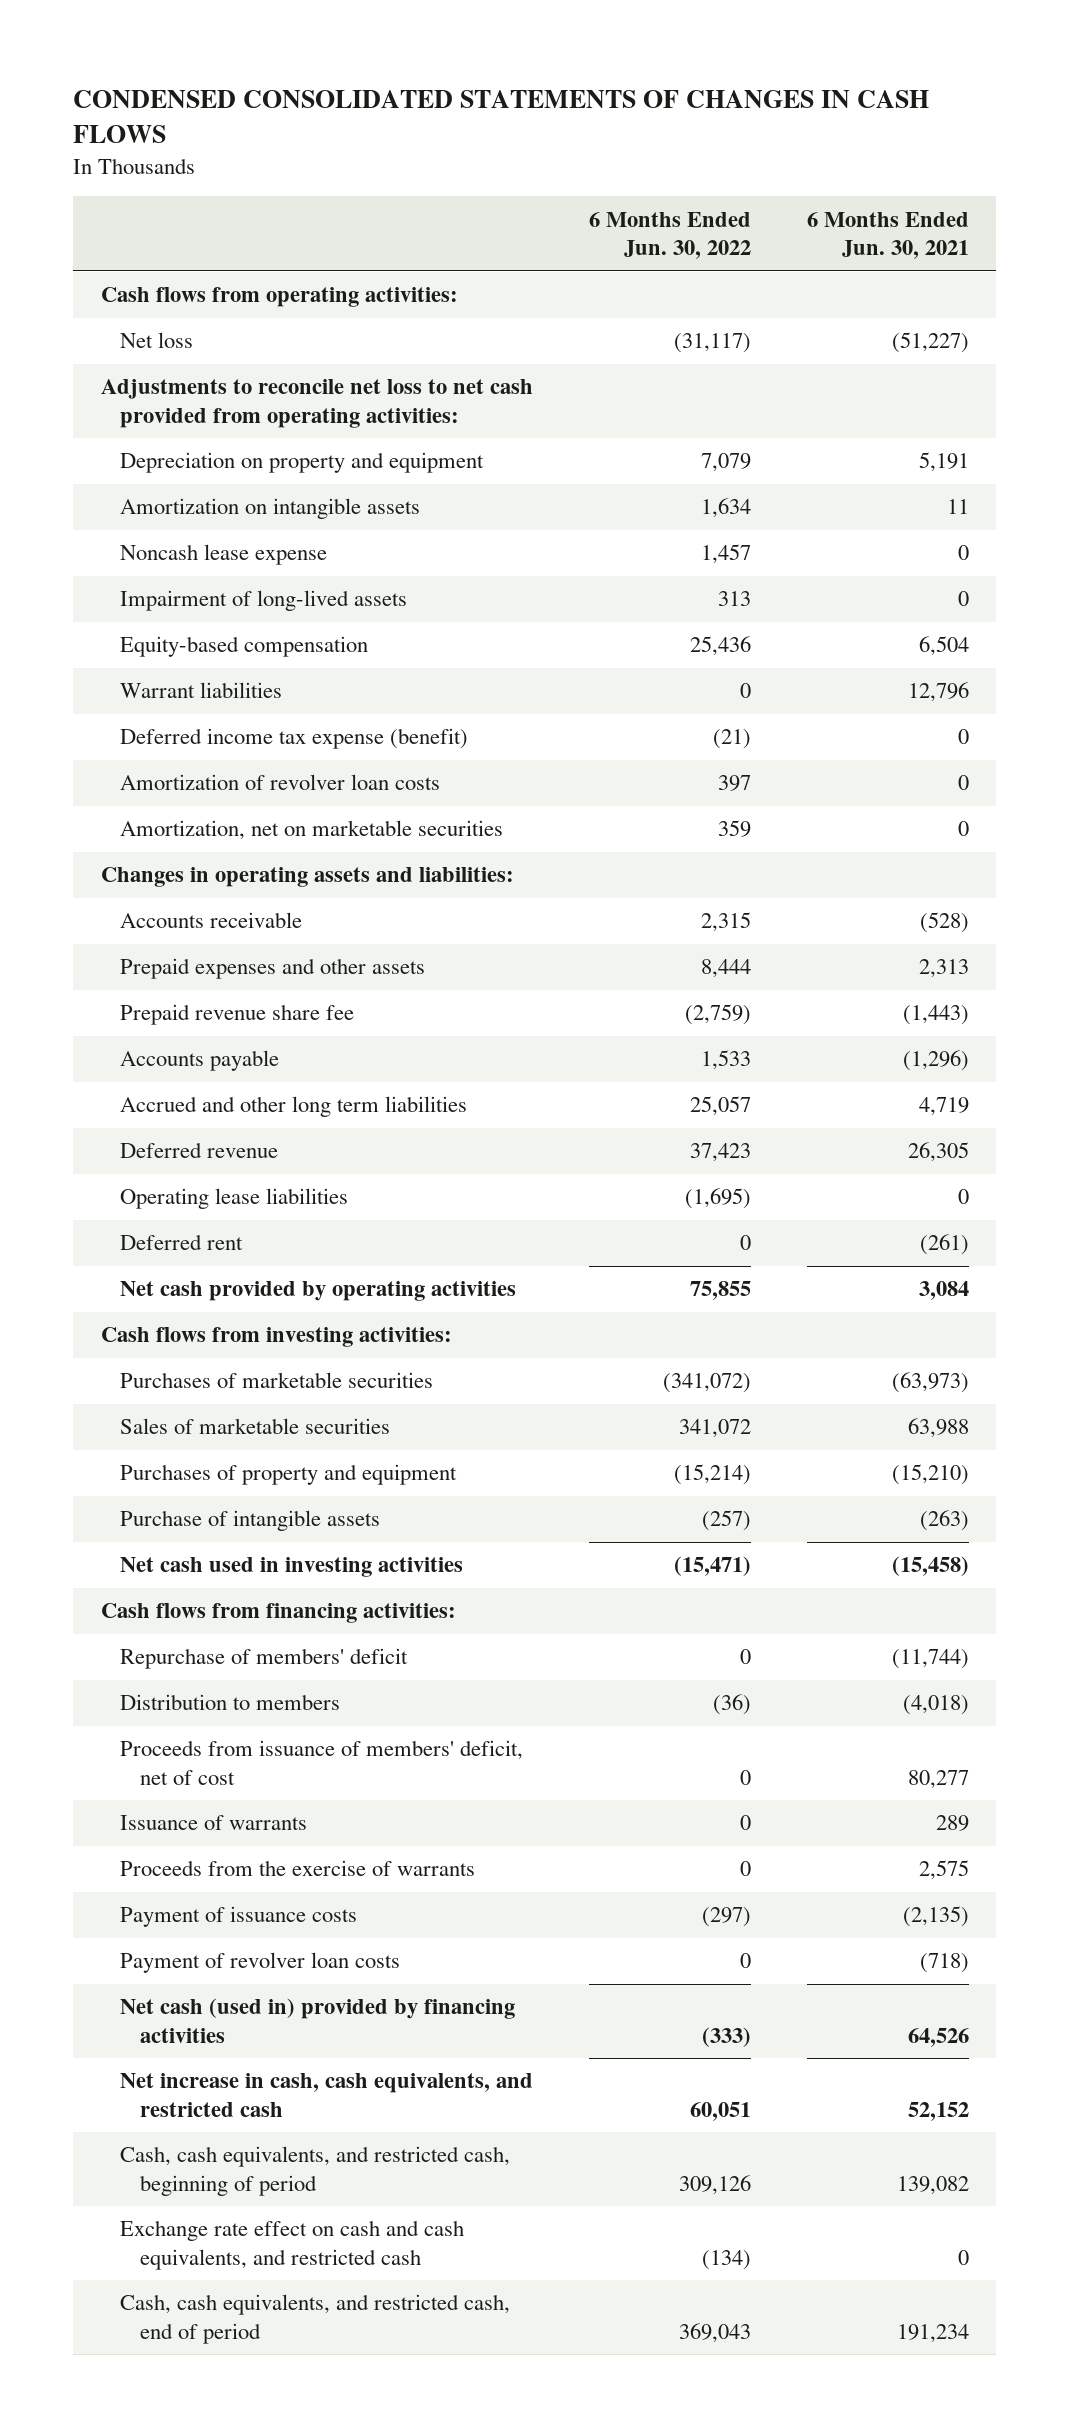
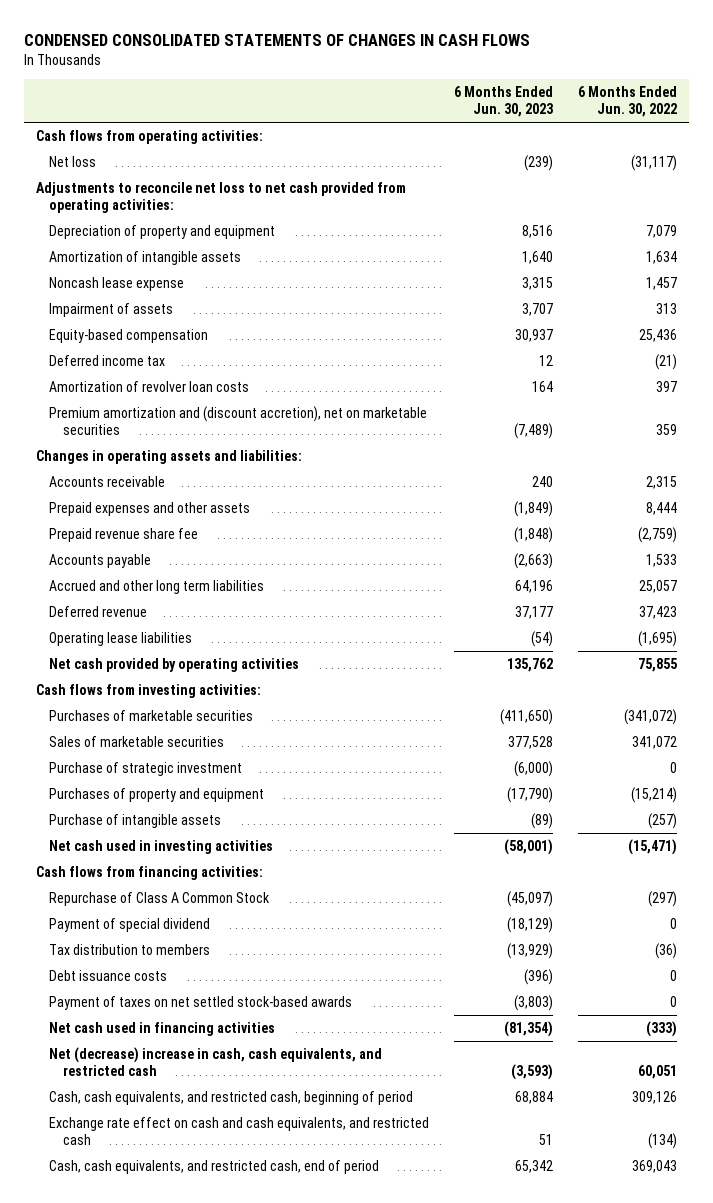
[806,211,969,260] 6 Months Ended Jun. 30, 2021 -> none
none -> [454,86,554,118] 6 Months Ended Jun. 30, 2023
[120,452,485,474] Depreciation on property and equipment -> [49,224,276,239] Depreciation of property and equipment
[120,498,421,520] Amortization on intangible assets -> [49,250,242,265] Amortization of intangible assets
[120,590,408,612] Impairment of long-lived assets -> [49,302,174,317] Impairment of assets
[120,682,283,699] Warrant liabilities -> none
[120,728,469,750] Deferred income tax expense (benefit) -> [49,354,166,366] Deferred income tax
[120,820,504,841] Amortization, net on marketable securities -> [49,405,428,436] Premium amortization and (discount accretion), net on marketable securities
[120,1234,244,1251] Deferred rent -> none
none -> [49,761,243,776] Purchase of strategic investment
[120,1740,524,1785] Proceeds from issuance of members' deficit, net of cost -> none
[120,1815,308,1831] Issuance of warrants -> none
[120,1860,476,1877] Proceeds from the exercise of warrants -> none
[120,1952,401,1974] Payment of revolver loan costs -> none
[120,1648,409,1670] Repurchase of members' deficit -> [49,891,271,906] Repurchase of Class A Common Stock
[739,1649,751,1665] 0 -> [647,890,677,907] (297)
none -> [49,917,211,932] Payment of special dividend
[120,1694,341,1711] Distribution to members -> [49,943,211,955] Tax distribution to members
[120,1906,358,1928] Payment of issuance costs -> [49,969,168,981] Debt issuance costs
[701,1907,751,1928] (297) -> [669,969,677,981] 0
none -> [49,995,353,1010] Payment of taxes on net settled stock-based awards
[120,1998,516,2043] Net cash (used in) provided by financing activities -> [49,1021,276,1036] Net cash used in financing activities
[120,2073,534,2117] Net increase in cash, cash equivalents, and restricted cash -> [49,1046,383,1077] Net (decrease) increase in cash, cash equivalents, and restricted cash

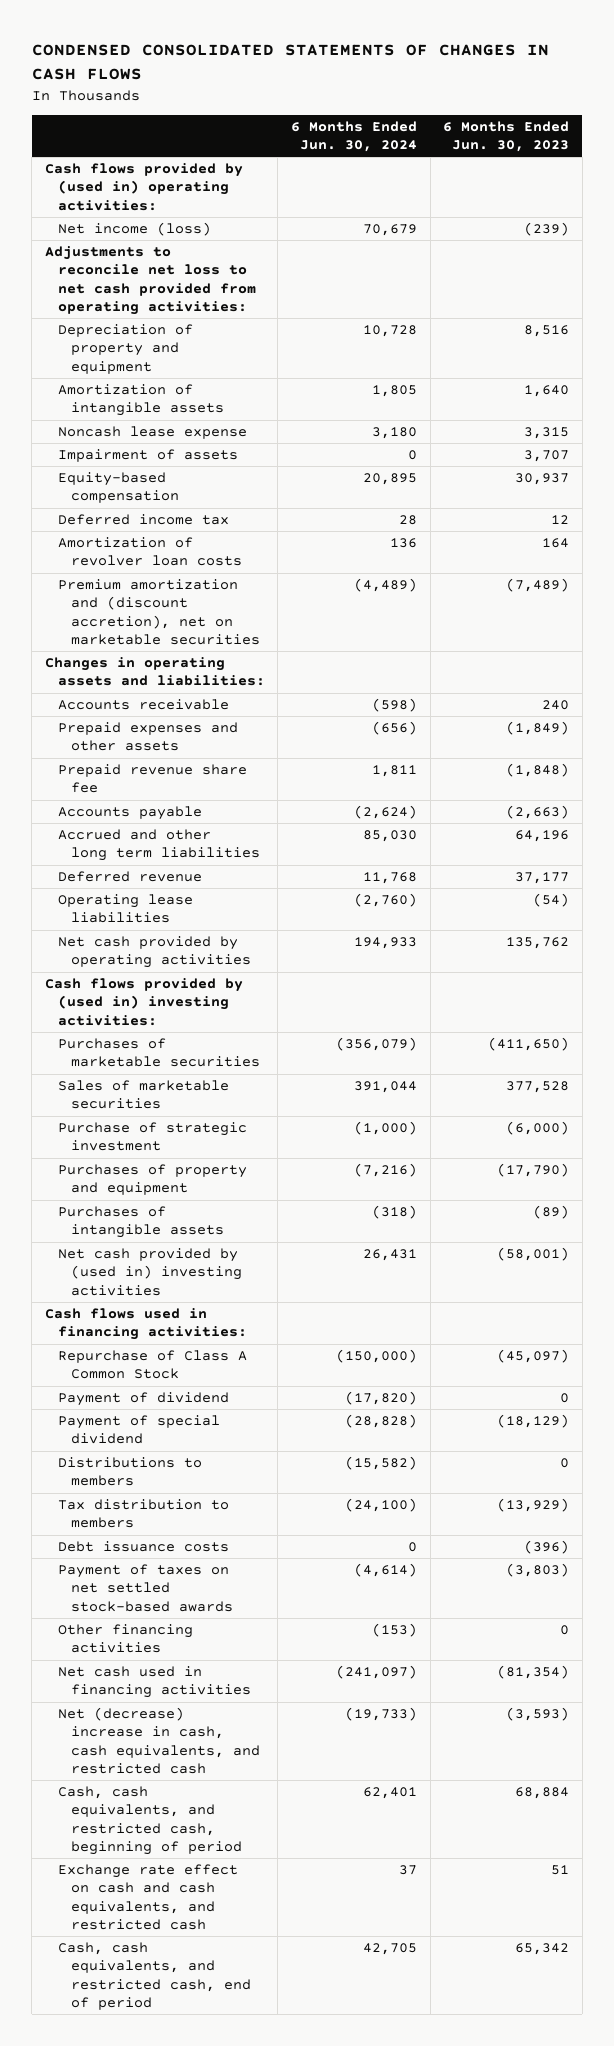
[577,86,677,118] 6 Months Ended Jun. 30, 2022 -> none
none -> [290,120,417,153] 6 Months Ended Jun. 30, 2024
[35,129,263,144] Cash flows from operating activities: -> [44,163,243,211] Cash flows provided by (used in) operating activities:
[49,155,97,167] Net loss -> [57,222,211,237] Net income (loss)
[35,683,261,698] Cash flows from investing activities: -> [44,978,243,1026] Cash flows provided by (used in) investing activities:
[49,813,222,828] Purchase of intangible assets -> [57,1206,224,1239] Purchases of intangible assets
[49,839,274,854] Net cash used in investing activities -> [57,1248,242,1296] Net cash provided by (used in) investing activities
[35,865,263,880] Cash flows from financing activities: -> [44,1308,247,1341] Cash flows used in financing activities:
none -> [57,1392,229,1407] Payment of dividend
none -> [57,1457,202,1487] Distributions to members
none -> [57,1624,193,1654] Other financing activities

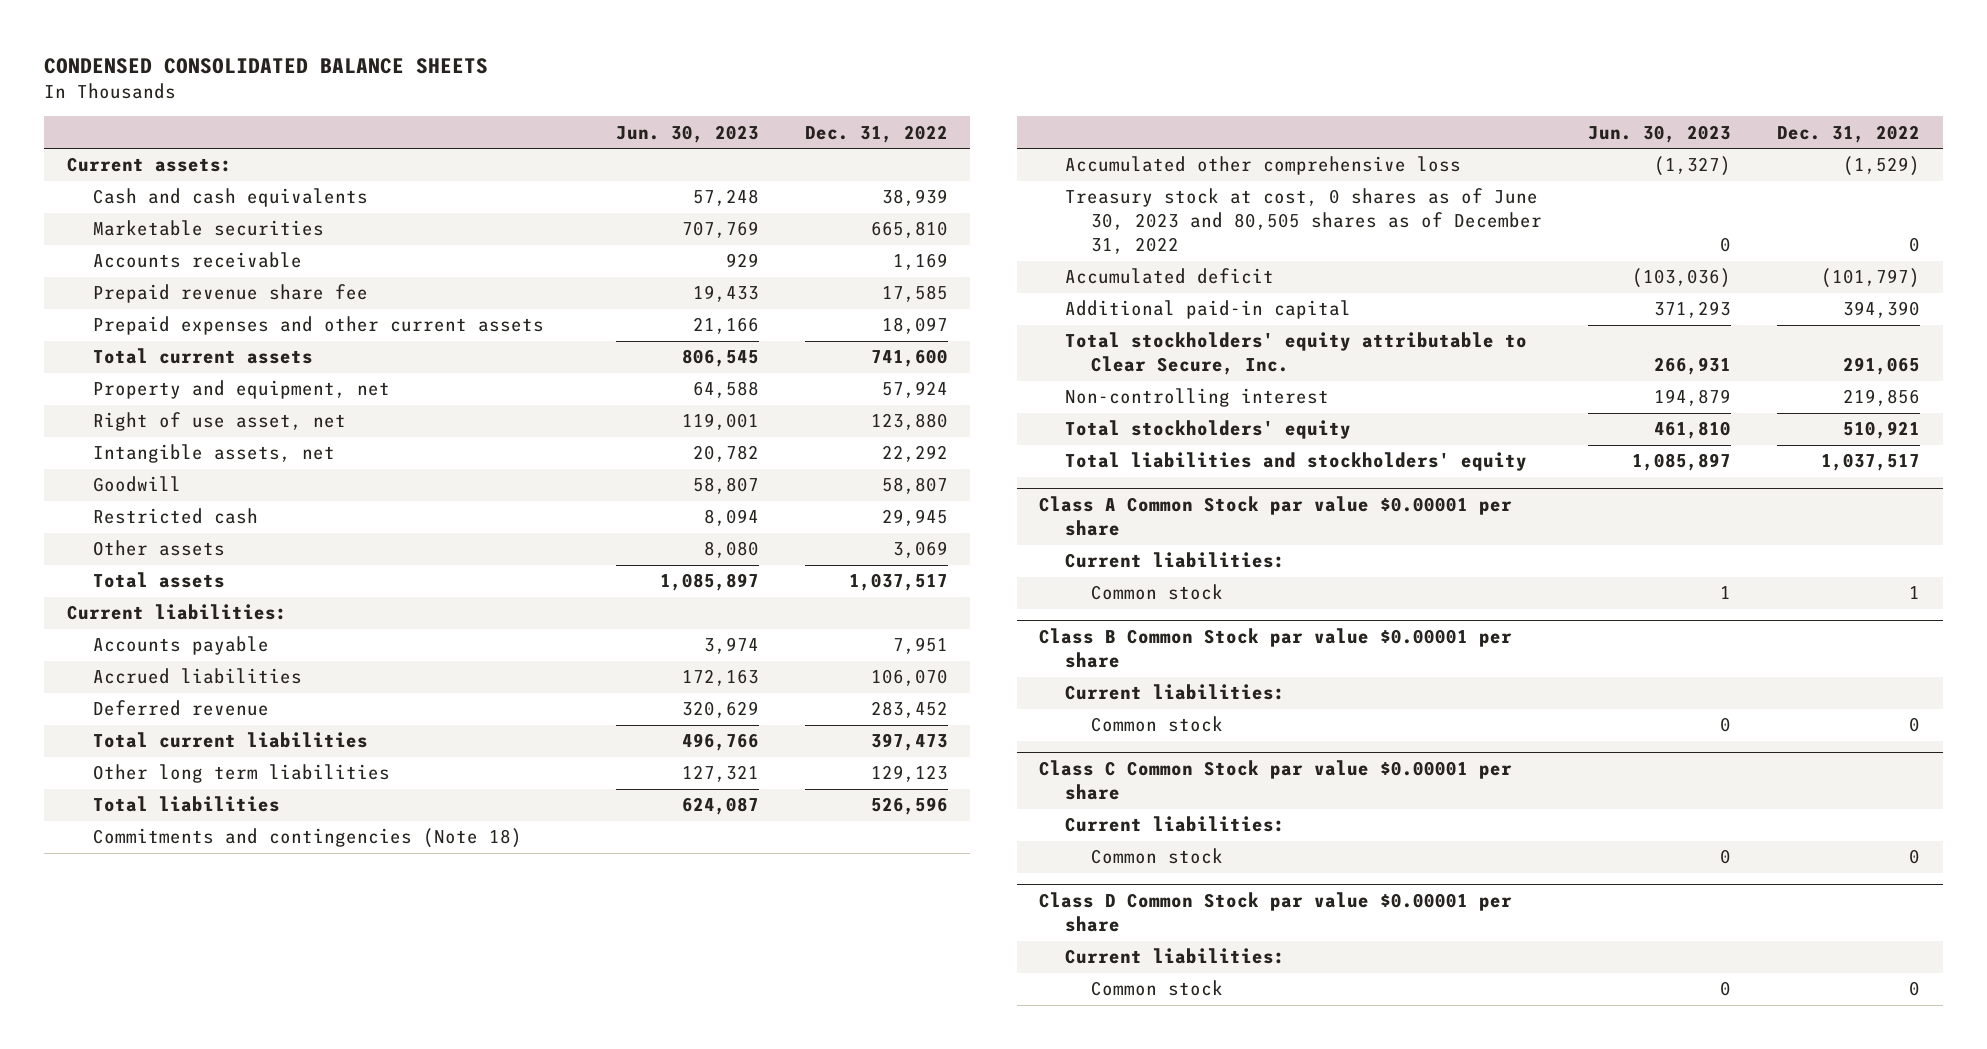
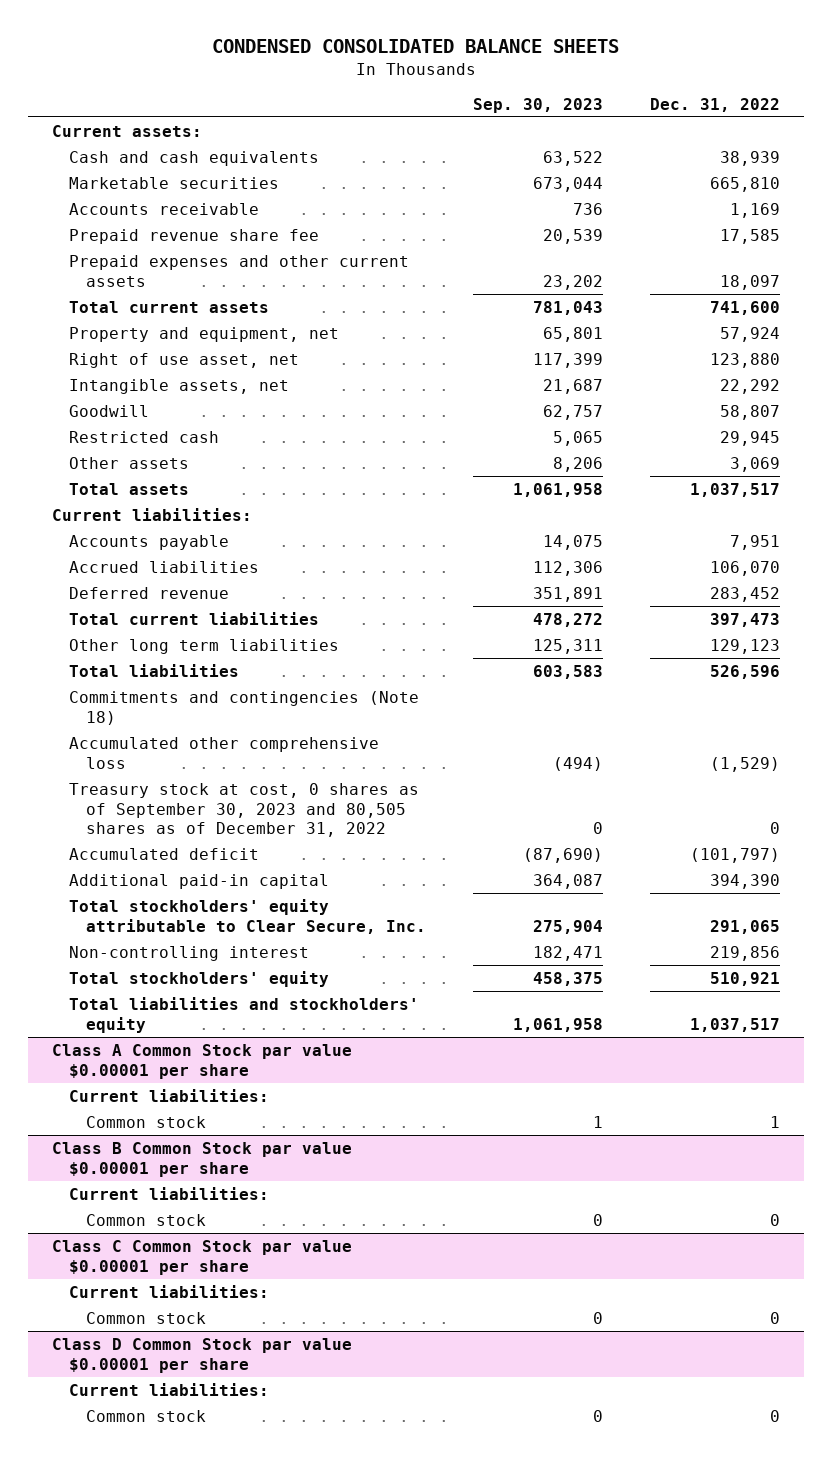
[615,124,759,143] Jun. 30, 2023 -> none
none -> [472,97,603,113] Sep. 30, 2023
[1065,188,1543,254] Treasury stock at cost, 0 shares as of June 30, 2023 and 80,505 shares as of December 31, 2022 -> [68,782,419,838] Treasury stock at cost, 0 shares as of September 30, 2023 and 80,505 shares as of December 31, 2022

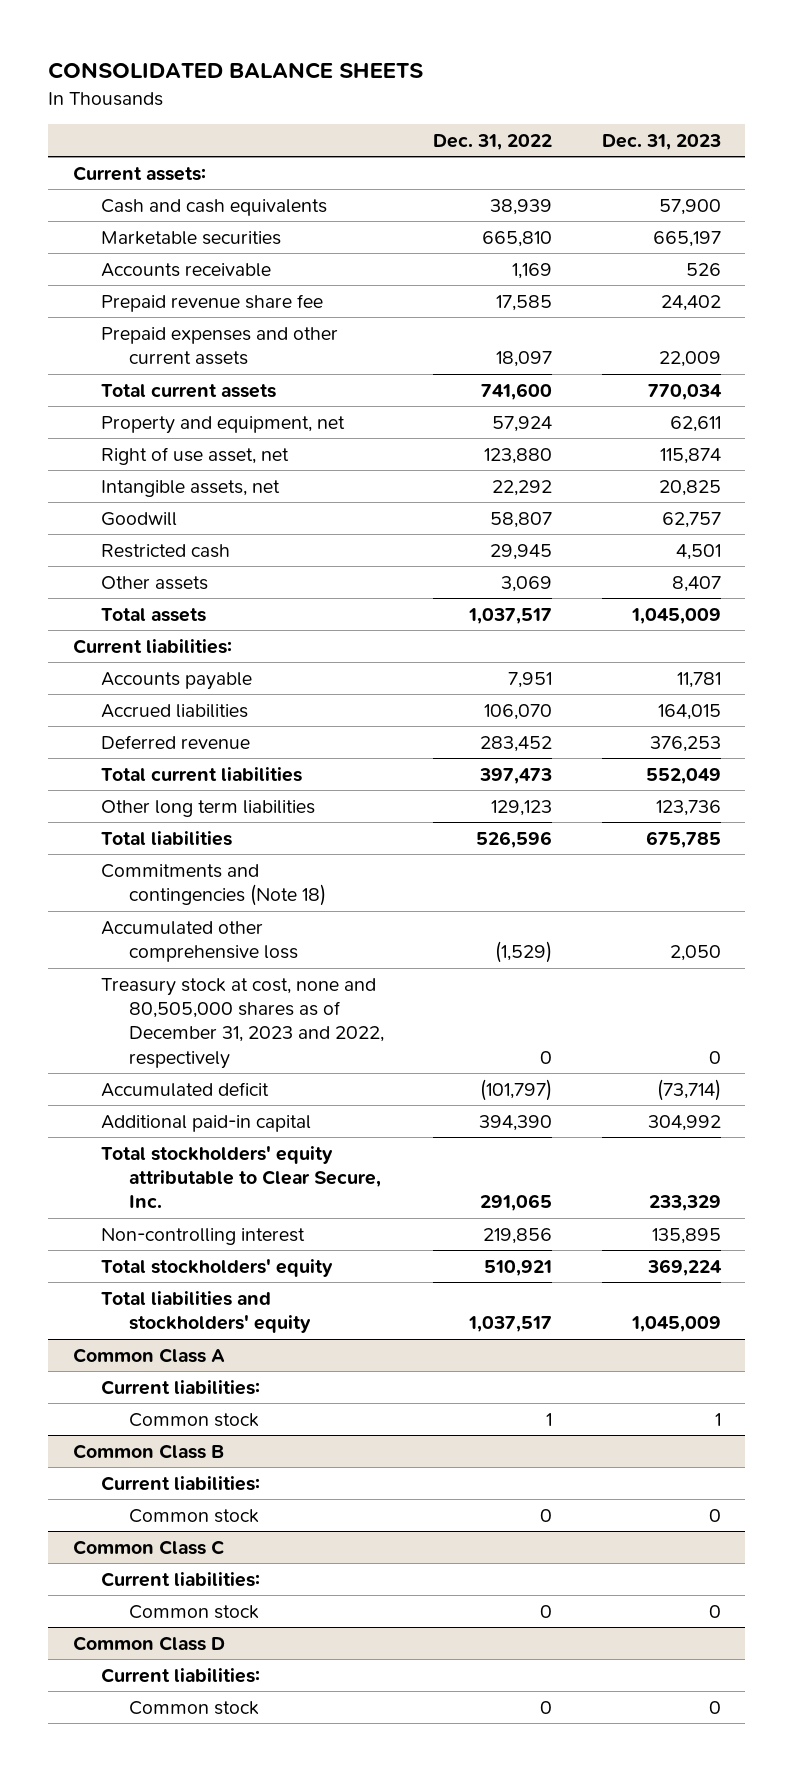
[211,39,619,54] CONDENSED CONSOLIDATED BALANCE SHEETS -> [48,62,424,80] CONSOLIDATED BALANCE SHEETS
[472,97,603,113] Sep. 30, 2023 -> none
none -> [601,133,721,150] Dec. 31, 2023
[68,782,419,838] Treasury stock at cost, 0 shares as of September 30, 2023 and 80,505 shares as of December 31, 2022 -> [100,977,385,1069] Treasury stock at cost, none and 80,505,000 shares as of December 31, 2023 and 2022, respectively
[51,1043,352,1079] Class A Common Stock par value $0.00001 per share -> [72,1347,225,1363] Common Class A
[51,1141,352,1177] Class B Common Stock par value $0.00001 per share -> [72,1443,224,1459] Common Class B
[51,1239,352,1275] Class C Common Stock par value $0.00001 per share -> [72,1539,225,1555] Common Class C
[51,1337,352,1373] Class D Common Stock par value $0.00001 per share -> [72,1635,225,1651] Common Class D

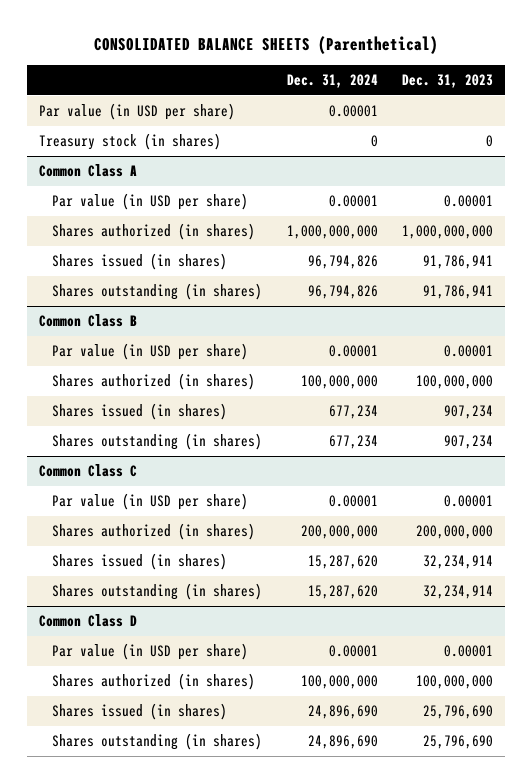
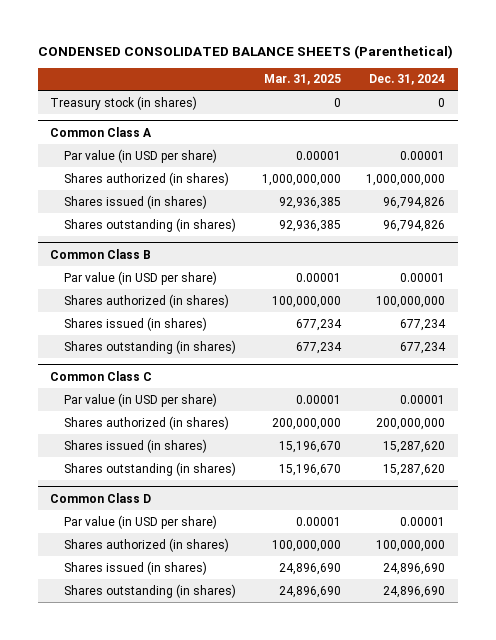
[93,35,438,54] CONSOLIDATED BALANCE SHEETS (Parenthetical) -> [37,44,453,59] CONDENSED CONSOLIDATED BALANCE SHEETS (Parenthetical)
[401,73,493,88] Dec. 31, 2023 -> none
none -> [263,74,341,86] Mar. 31, 2025
[38,103,235,121] Par value (in USD per share) -> none

